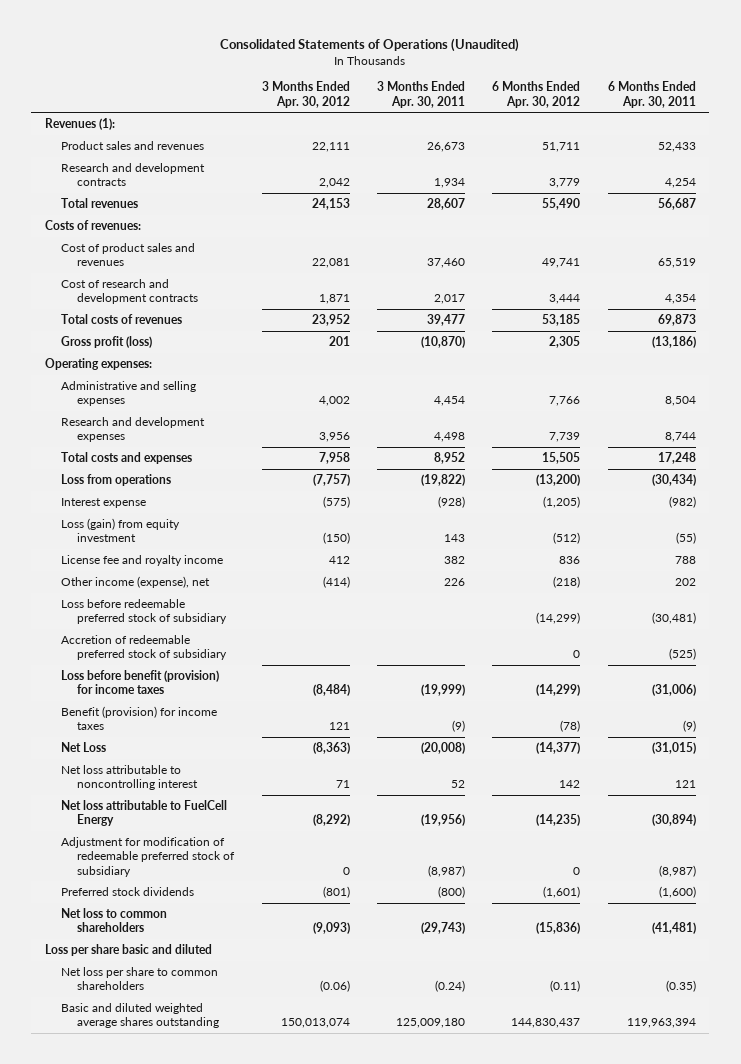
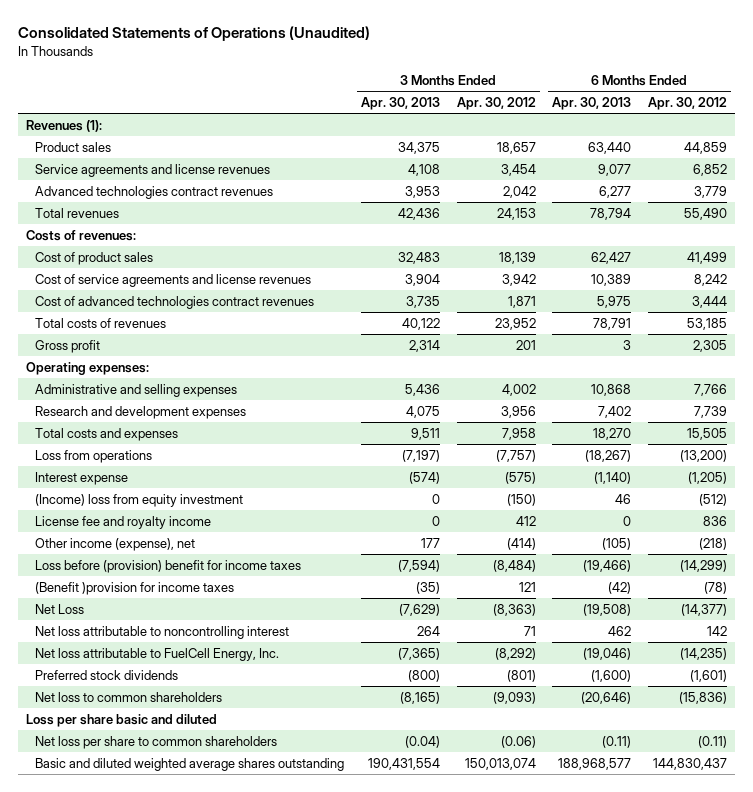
[376,81,465,108] 3 Months Ended Apr. 30, 2011 -> none
[607,81,696,108] 6 Months Ended Apr. 30, 2011 -> none
none -> [360,96,440,110] Apr. 30, 2013
none -> [552,96,632,110] Apr. 30, 2013
[61,141,205,151] Product sales and revenues -> [35,141,112,152] Product sales
[311,142,350,153] 22,111 -> [496,141,536,154] 18,657
[542,142,581,153] 51,711 -> [683,141,727,154] 44,859
none -> [35,163,271,177] Service agreements and license revenues
[61,163,206,187] Research and development contracts -> [35,185,274,199] Advanced technologies contract revenues
[61,243,196,267] Cost of product sales and revenues -> [35,251,154,265] Cost of product sales
[311,258,350,269] 22,081 -> [498,251,536,264] 18,139
[542,258,581,269] 49,741 -> [686,251,727,264] 41,499
none -> [35,273,312,287] Cost of service agreements and license revenues
[61,279,199,305] Cost of research and development contracts -> [35,295,315,309] Cost of advanced technologies contract revenues
[61,336,153,349] Gross profit (loss) -> [35,339,101,353] Gross profit
[61,518,181,543] Loss (gain) from equity investment -> [35,493,244,507] (Income) loss from equity investment
[61,599,228,625] Loss before redeemable preferred stock of subsidiary -> none
[61,635,228,661] Accretion of redeemable preferred stock of subsidiary -> none
[61,670,220,695] Loss before benefit (provision) for income taxes -> [35,559,302,573] Loss before (provision) benefit for income taxes
[61,706,218,731] Benefit (provision) for income taxes -> [35,581,235,595] (Benefit )provision for income taxes
[61,837,236,877] Adjustment for modification of redeemable preferred stock of subsidiary -> none
[61,800,228,827] Net loss attributable to FuelCell Energy -> [35,647,280,661] Net loss attributable to FuelCell Energy, Inc.

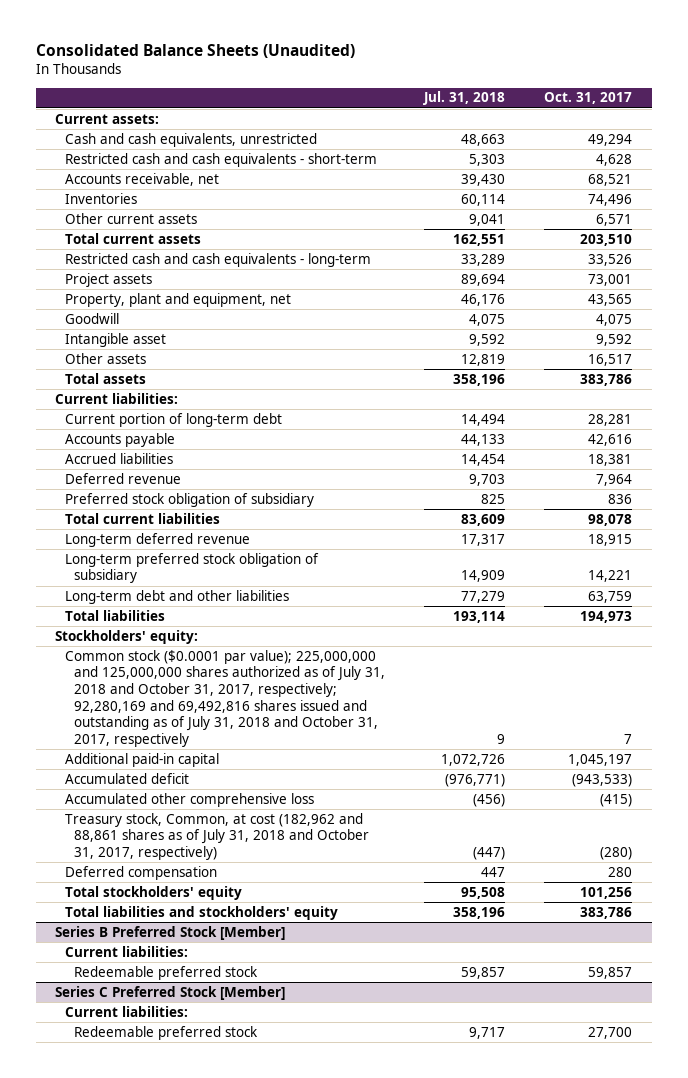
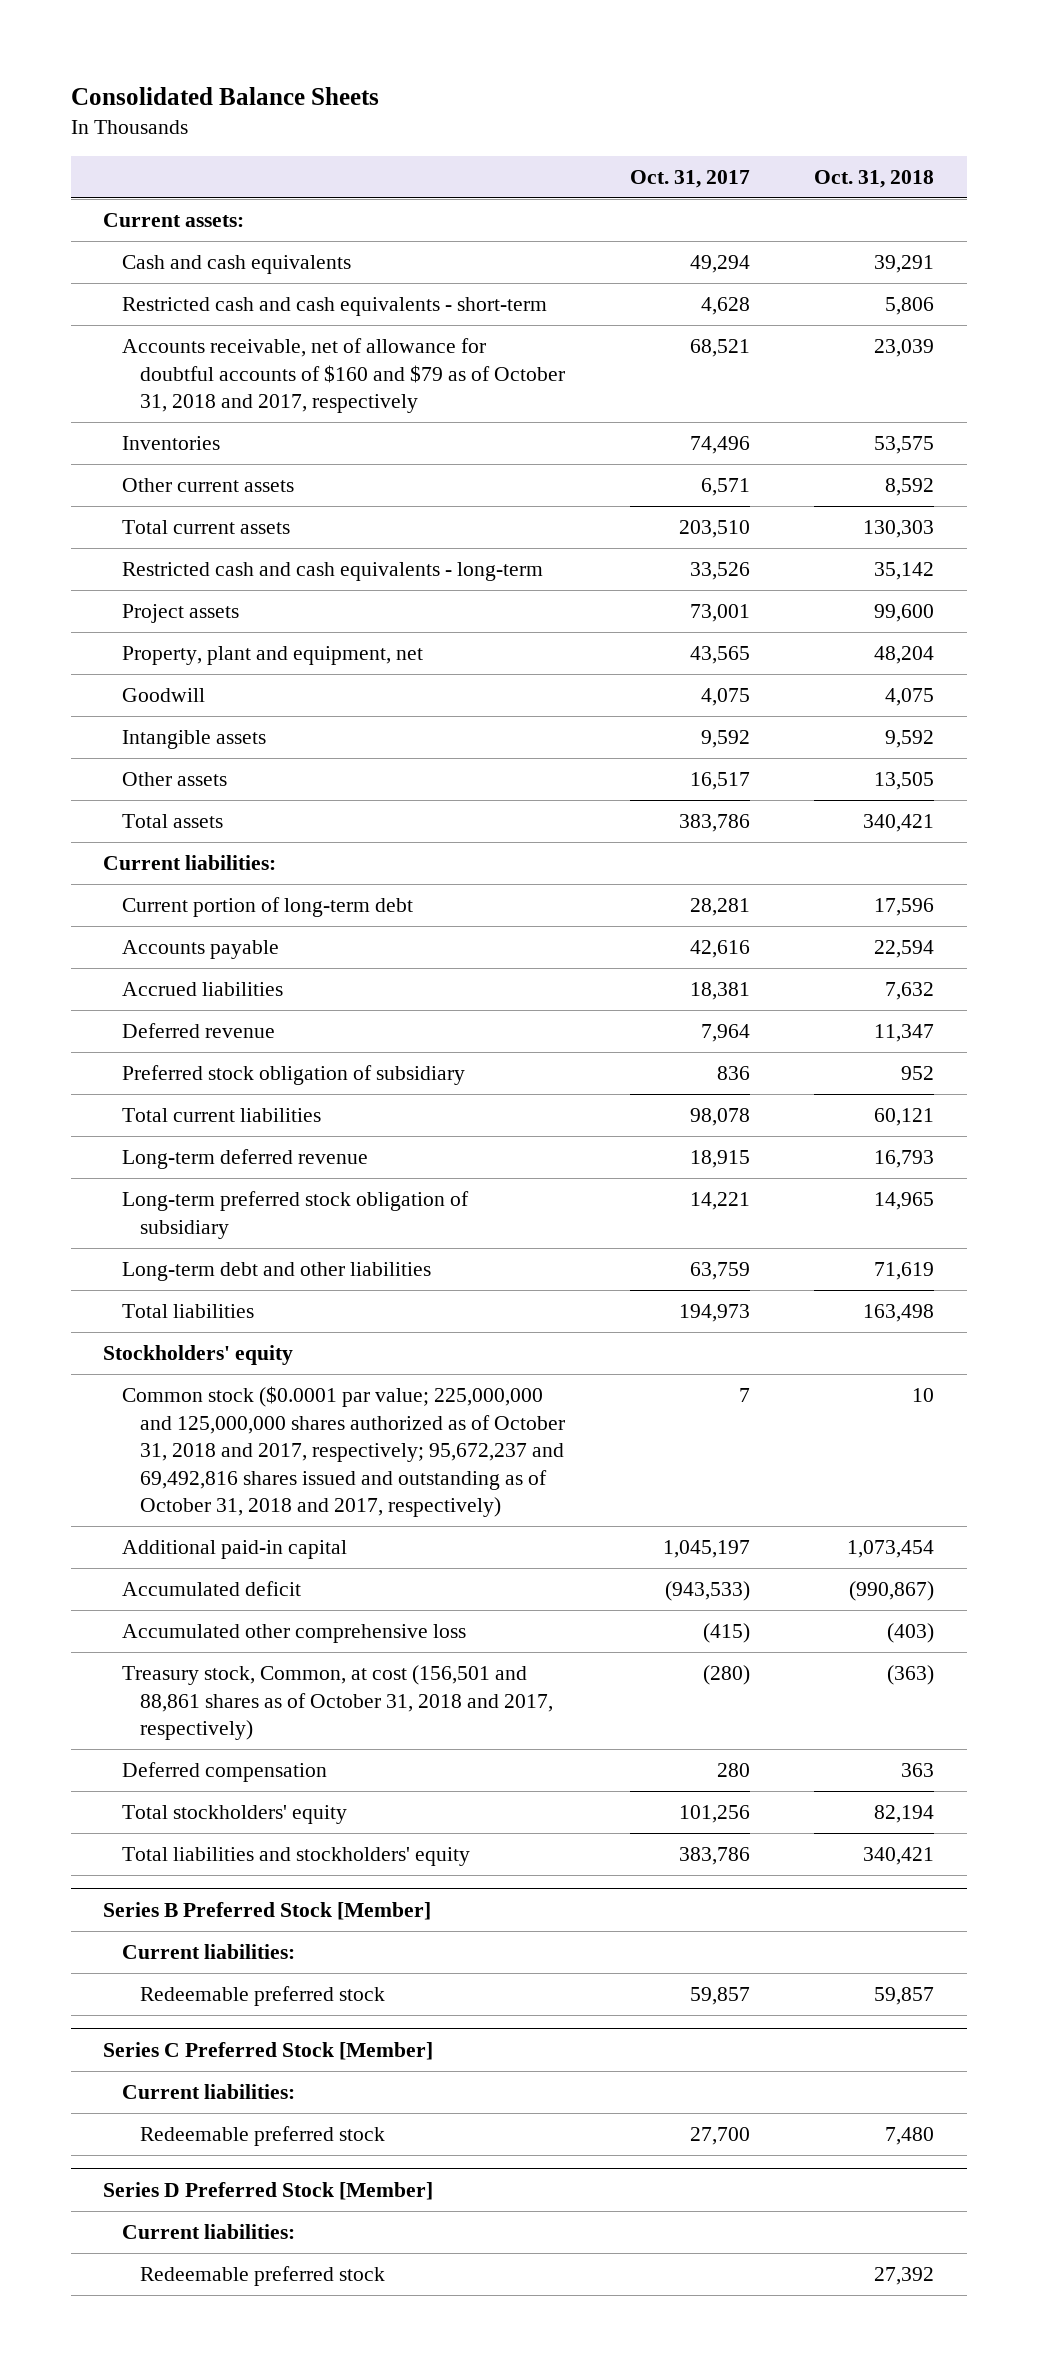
[35,44,355,59] Consolidated Balance Sheets (Unaudited) -> [71,86,380,105] Consolidated Balance Sheets
[423,91,506,106] Jul. 31, 2018 -> none
none -> [814,169,935,188] Oct. 31, 2018
[64,132,317,147] Cash and cash equivalents, unrestricted -> [121,255,351,275] Cash and cash equivalents
[64,172,219,186] Accounts receivable, net -> [121,338,566,414] Accounts receivable, net of allowance for doubtful accounts of $160 and $79 as of October 31, 2018 and 2017, respectively
[64,332,166,347] Intangible asset -> [121,730,266,750] Intangible assets
[55,629,199,644] Stockholders' equity: -> [103,1345,294,1366] Stockholders' equity
[64,649,386,748] Common stock ($0.0001 par value); 225,000,000 and 125,000,000 shares authorized as of July 31, 2018 and October 31, 2017, respectively; 92,280,169 and 69,492,816 shares issued and outstanding as of July 31, 2018 and October 31, 2017, respectively -> [121,1386,566,1518] Common stock ($0.0001 par value; 225,000,000 and 125,000,000 shares authorized as of October 31, 2018 and 2017, respectively; 95,672,237 and 69,492,816 shares issued and outstanding as of October 31, 2018 and 2017, respectively)
[64,812,370,861] Treasury stock, Common, at cost (182,962 and 88,861 shares as of July 31, 2018 and October 31, 2017, respectively) -> [121,1665,554,1741] Treasury stock, Common, at cost (156,501 and 88,861 shares as of October 31, 2018 and 2017, respectively)
none -> [103,2181,434,2200] Series D Preferred Stock [Member]
none -> [121,2224,295,2240] Current liabilities:
none -> [140,2266,386,2287] Redeemable preferred stock

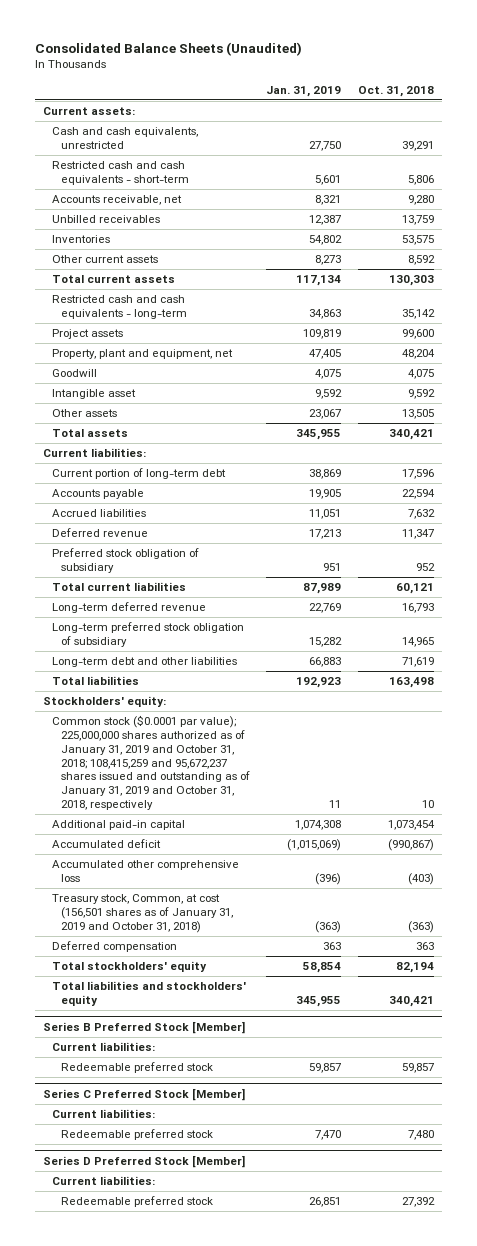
[71,86,380,105] Consolidated Balance Sheets -> [34,41,302,56] Consolidated Balance Sheets (Unaudited)
[629,169,750,188] Oct. 31, 2017 -> none
none -> [266,85,342,97] Jan. 31, 2019
[121,255,351,275] Cash and cash equivalents -> [51,127,198,149] Cash and cash equivalents, unrestricted
[121,338,566,414] Accounts receivable, net of allowance for doubtful accounts of $160 and $79 as of October 31, 2018 and 2017, respectively -> none
none -> [51,195,182,206] Accounts receivable, net
none -> [51,215,160,224] Unbilled receivables
[121,730,266,750] Intangible assets -> [51,389,136,400] Intangible asset
[103,1345,294,1366] Stockholders' equity -> [42,696,166,708] Stockholders' equity:
[121,1386,566,1518] Common stock ($0.0001 par value; 225,000,000 and 125,000,000 shares authorized as of October 31, 2018 and 2017, respectively; 95,672,237 and 69,492,816 shares issued and outstanding as of October 31, 2018 and 2017, respectively) -> [51,715,250,811] Common stock ($0.0001 par value); 225,000,000 shares authorized as of January 31, 2019 and October 31, 2018; 108,415,259 and 95,672,237 shares issued and outstanding as of January 31, 2019 and October 31, 2018, respectively
[121,1665,554,1741] Treasury stock, Common, at cost (156,501 and 88,861 shares as of October 31, 2018 and 2017, respectively) -> [51,894,233,933] Treasury stock, Common, at cost (156,501 shares as of January 31, 2019 and October 31, 2018)

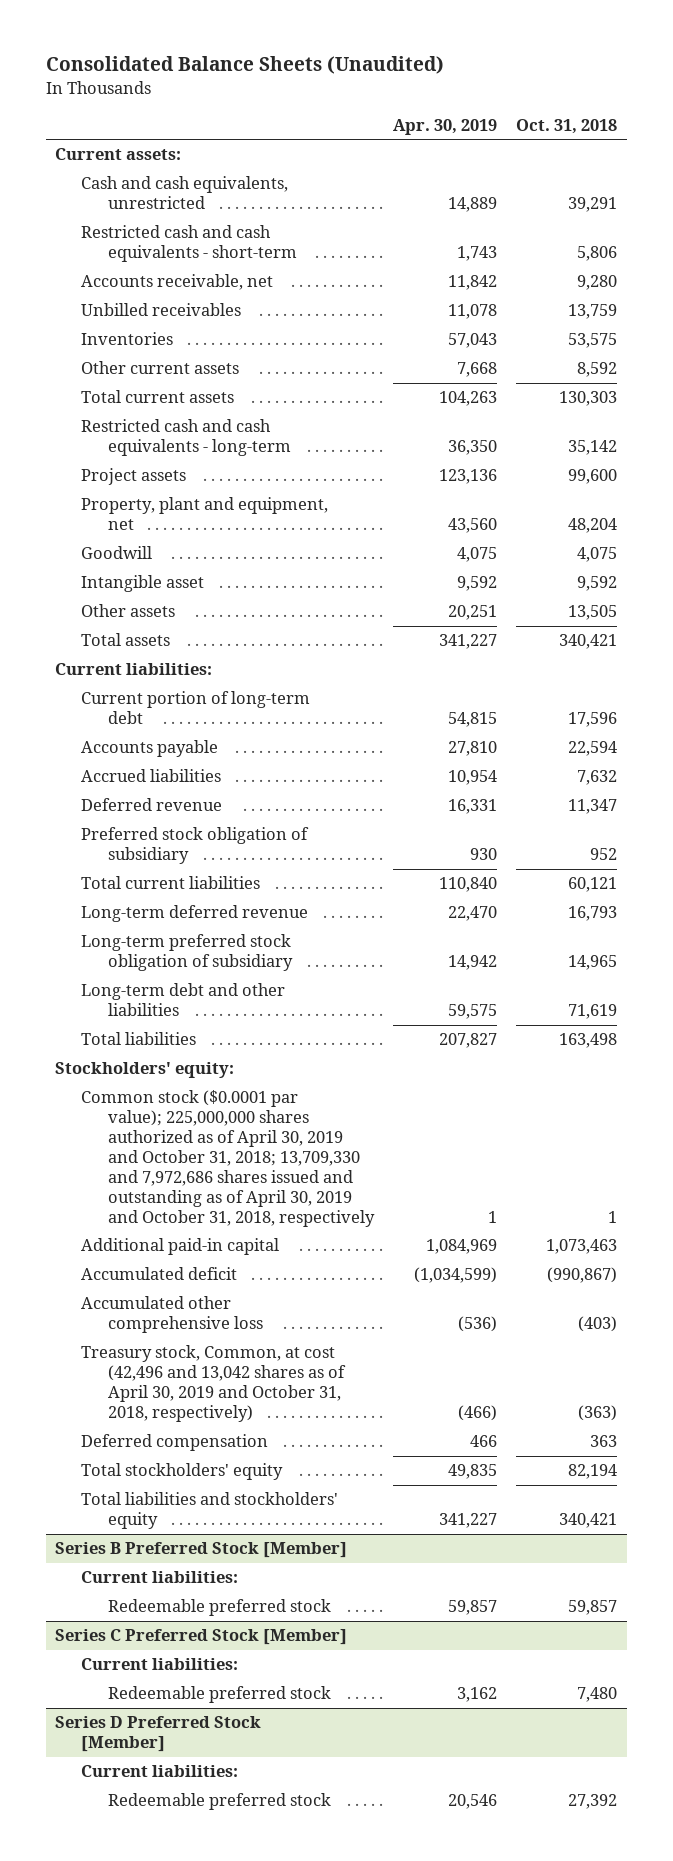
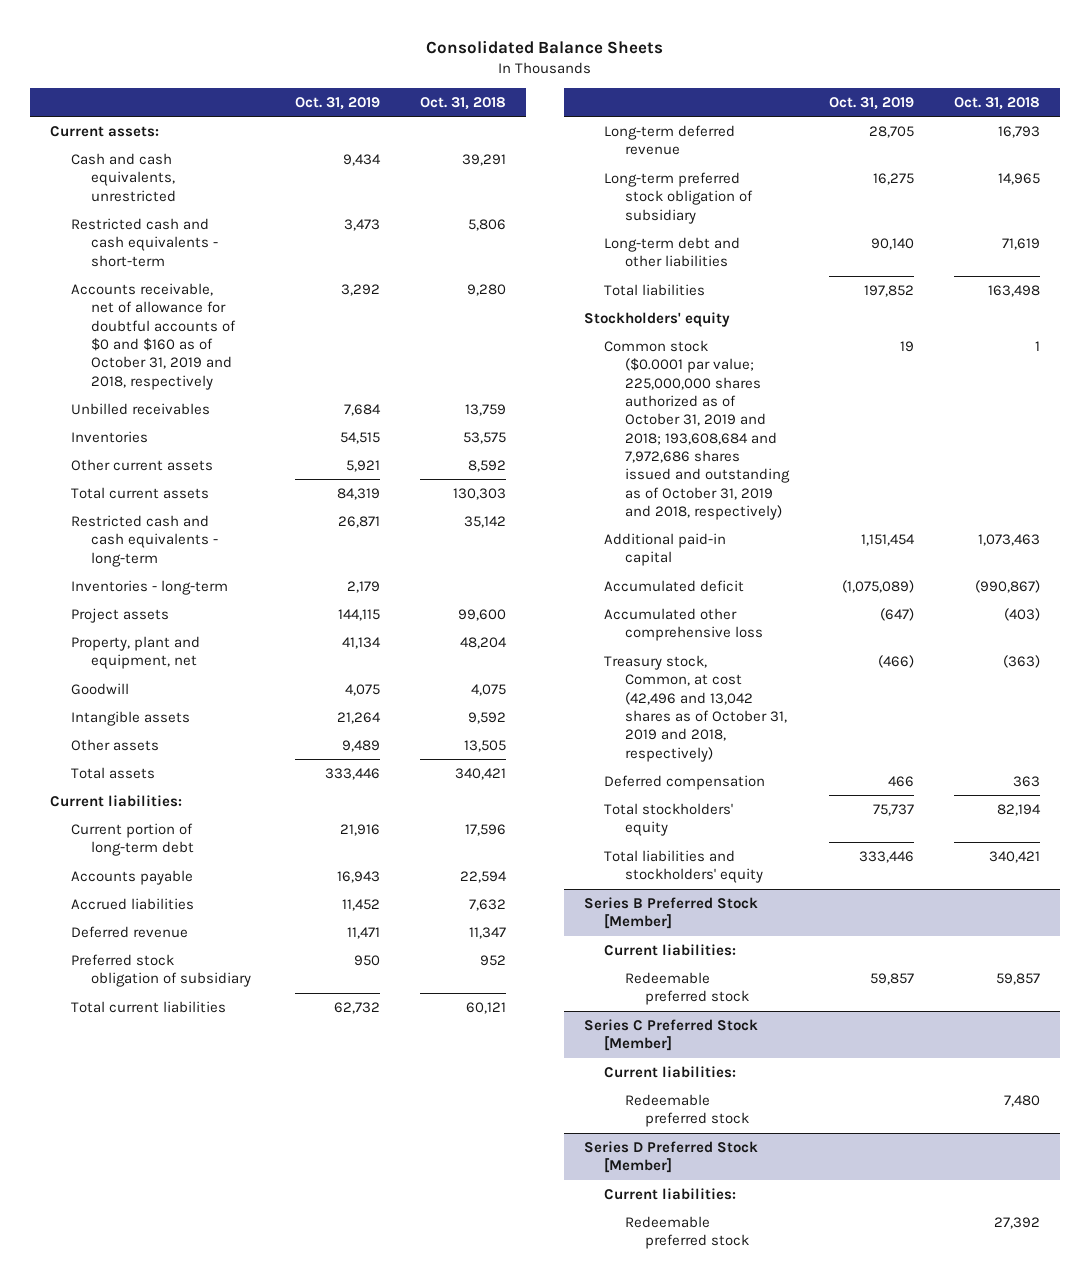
[45,56,444,75] Consolidated Balance Sheets (Unaudited) -> [426,40,664,55] Consolidated Balance Sheets
[393,118,498,135] Apr. 30, 2019 -> none
none -> [295,96,381,110] Oct. 31, 2019
[81,274,274,291] Accounts receivable, net -> [70,282,237,390] Accounts receivable, net of allowance for doubtful accounts of $0 and $160 as of October 31, 2019 and 2018, respectively
none -> [70,579,228,595] Inventories - long-term
[81,575,205,593] Intangible asset -> [70,710,190,726] Intangible assets
[55,1062,235,1079] Stockholders' equity: -> [583,311,730,327] Stockholders' equity
[81,1090,375,1227] Common stock ($0.0001 par value); 225,000,000 shares authorized as of April 30, 2019 and October 31, 2018; 13,709,330 and 7,972,686 shares issued and outstanding as of April 30, 2019 and October 31, 2018, respectively -> [604,339,790,520] Common stock ($0.0001 par value; 225,000,000 shares authorized as of October 31, 2019 and 2018; 193,608,684 and 7,972,686 shares issued and outstanding as of October 31, 2019 and 2018, respectively)
[81,1345,346,1423] Treasury stock, Common, at cost (42,496 and 13,042 shares as of April 30, 2019 and October 31, 2018, respectively) -> [604,654,787,762] Treasury stock, Common, at cost (42,496 and 13,042 shares as of October 31, 2019 and 2018, respectively)

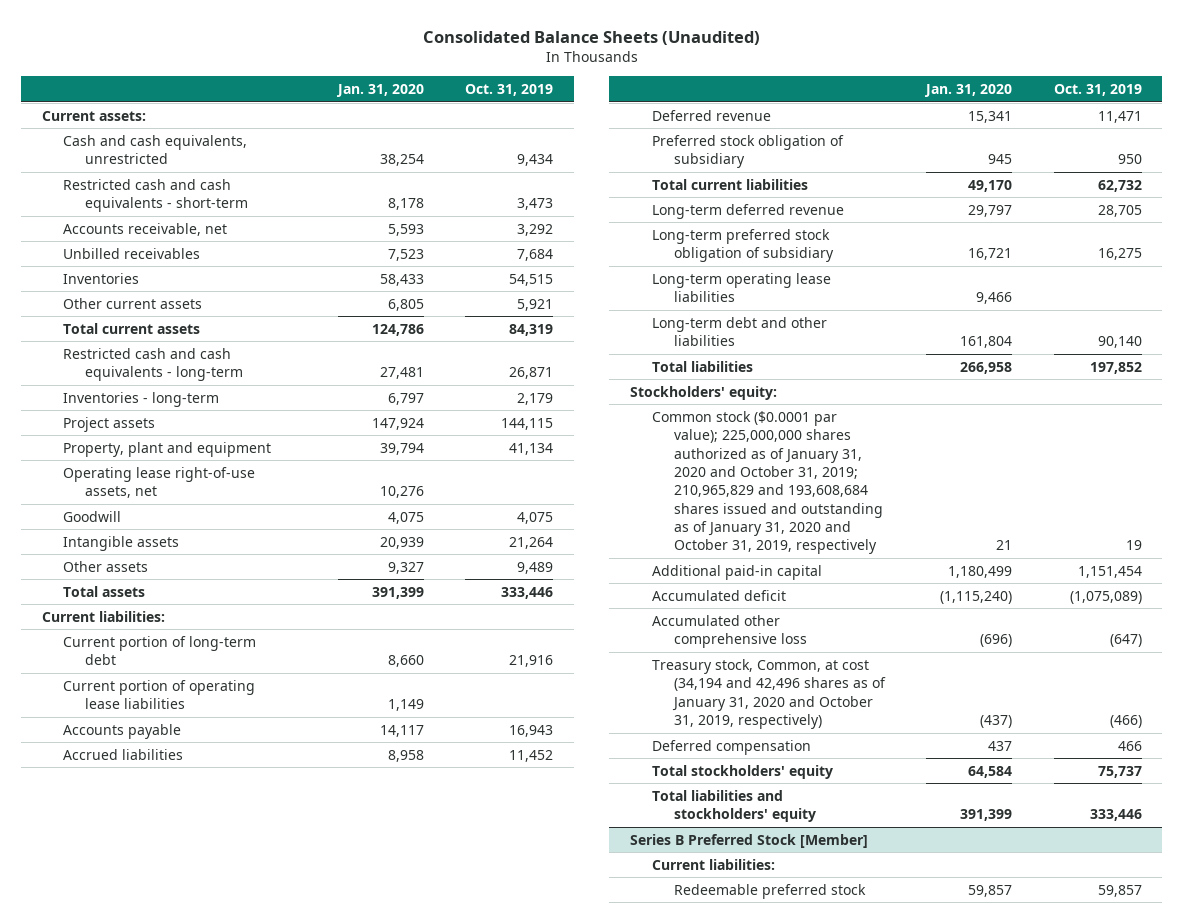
[426,40,664,55] Consolidated Balance Sheets -> [422,30,760,45] Consolidated Balance Sheets (Unaudited)
[420,96,507,110] Oct. 31, 2018 -> none
none -> [335,83,424,97] Jan. 31, 2020
[70,282,237,390] Accounts receivable, net of allowance for doubtful accounts of $0 and $160 as of October 31, 2019 and 2018, respectively -> [63,222,228,236] Accounts receivable, net
[70,635,200,670] Property, plant and equipment, net -> [63,441,272,457] Property, plant and equipment
none -> [63,466,256,499] Operating lease right-of-use assets, net
none -> [63,679,256,710] Current portion of operating lease liabilities
none -> [651,272,831,303] Long-term operating lease liabilities
[583,311,730,327] Stockholders' equity -> [630,385,778,400] Stockholders' equity:
[604,339,790,520] Common stock ($0.0001 par value; 225,000,000 shares authorized as of October 31, 2019 and 2018; 193,608,684 and 7,972,686 shares issued and outstanding as of October 31, 2019 and 2018, respectively) -> [651,410,883,555] Common stock ($0.0001 par value); 225,000,000 shares authorized as of January 31, 2020 and October 31, 2019; 210,965,829 and 193,608,684 shares issued and outstanding as of January 31, 2020 and October 31, 2019, respectively
[604,654,787,762] Treasury stock, Common, at cost (42,496 and 13,042 shares as of October 31, 2019 and 2018, respectively) -> [651,658,886,729] Treasury stock, Common, at cost (34,194 and 42,496 shares as of January 31, 2020 and October 31, 2019, respectively)
[583,1018,758,1052] Series C Preferred Stock [Member] -> none
[604,1065,737,1078] Current liabilities: -> none
[624,1093,750,1128] Redeemable preferred stock -> none
[583,1140,758,1174] Series D Preferred Stock [Member] -> none
[604,1187,737,1200] Current liabilities: -> none
[624,1215,750,1250] Redeemable preferred stock -> none

